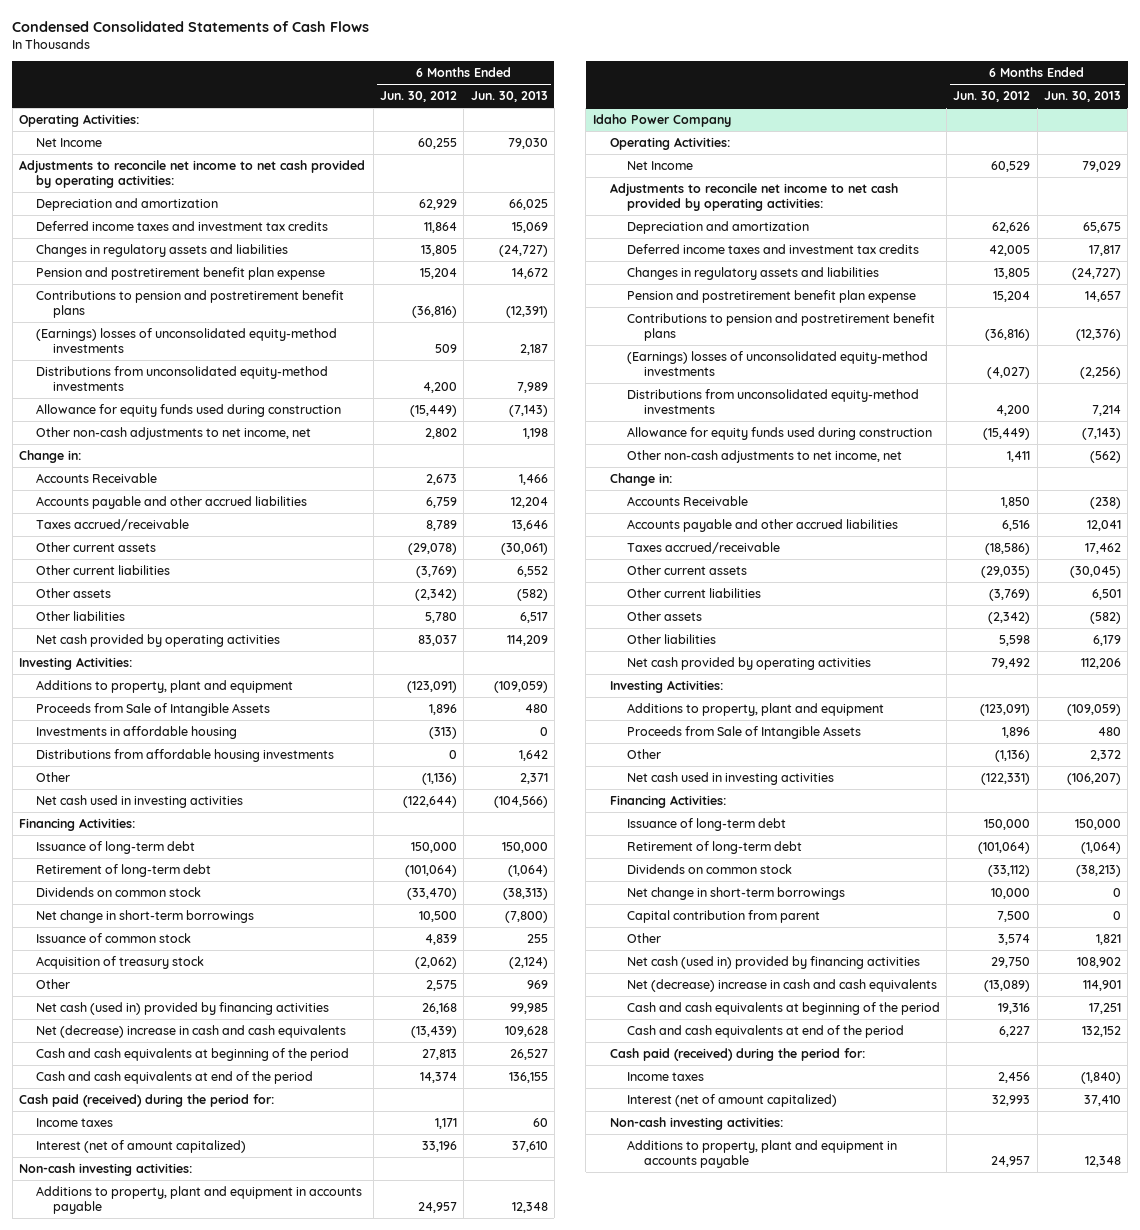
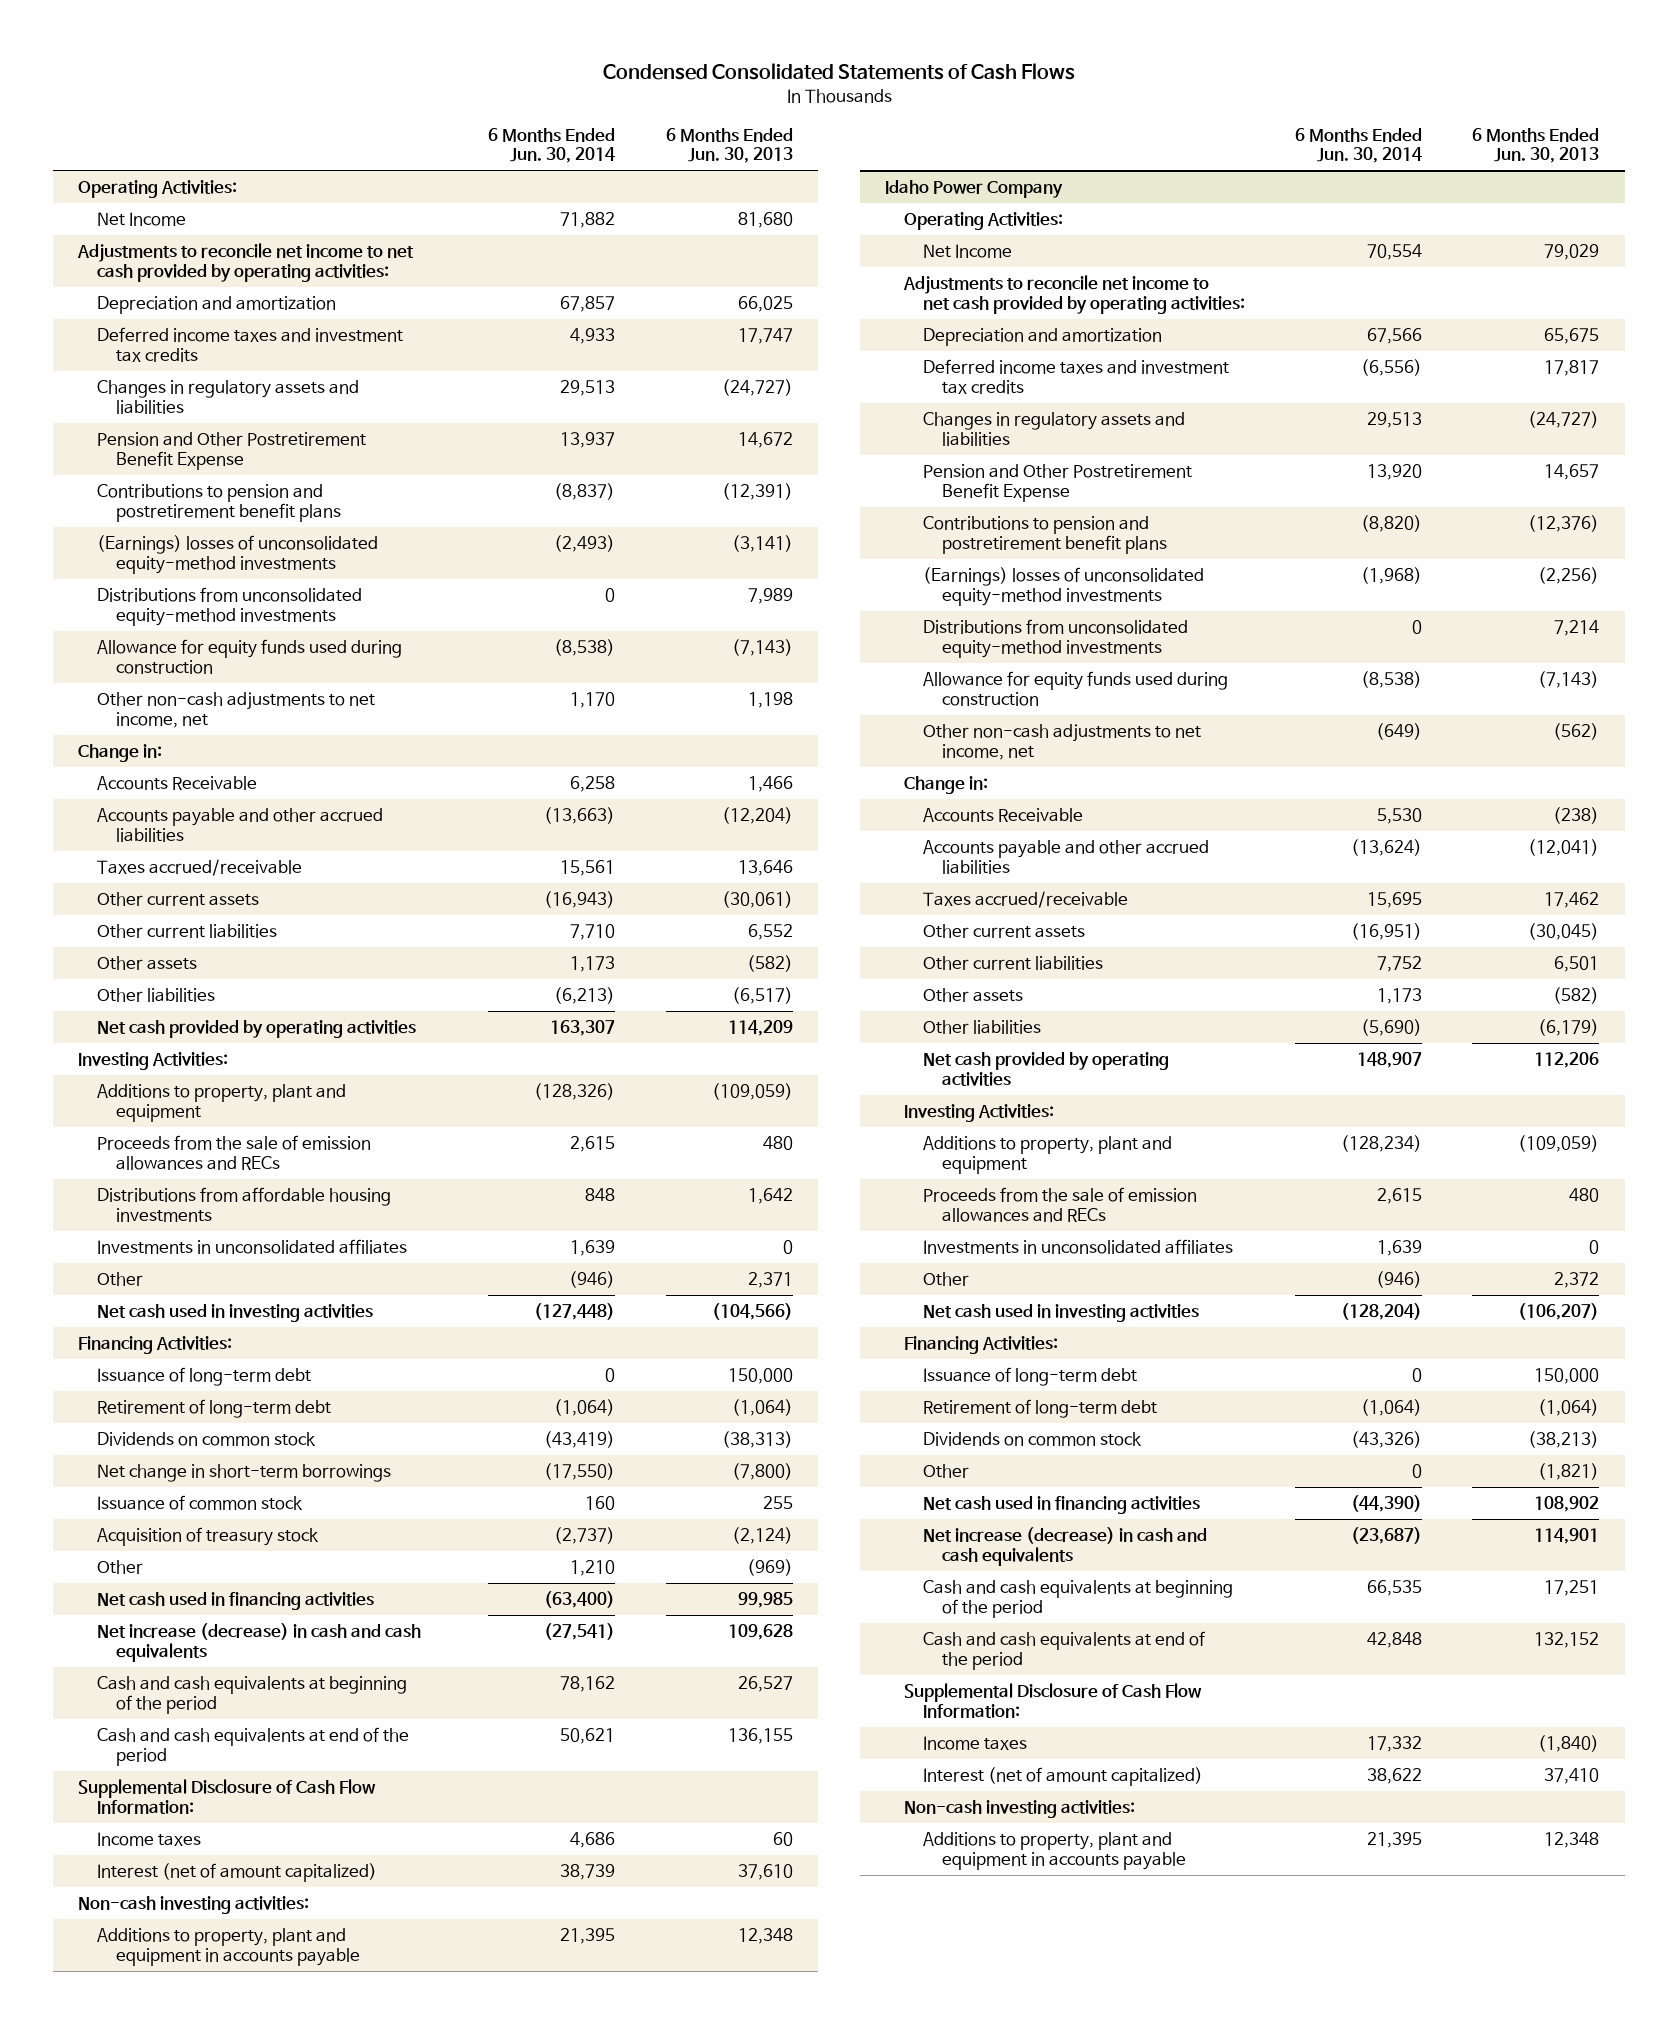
[380,91,458,103] Jun. 30, 2012 -> none
none -> [488,127,616,164] 6 Months Ended Jun. 30, 2014
[507,137,548,149] 79,030 -> [737,212,793,229] 81,680
[511,221,548,233] 15,069 -> [737,328,793,345] 17,747
[36,266,326,280] Pension and postretirement benefit plan expense -> [97,432,367,470] Pension and Other Postretirement Benefit Expense
[519,343,548,355] 2,187 -> [731,535,793,553] (3,141)
[510,496,548,508] 12,204 -> [721,807,793,825] (12,204)
[519,611,548,623] 6,517 -> [731,987,793,1005] (6,517)
[36,725,238,739] Investments in affordable housing -> none
[36,702,271,716] Proceeds from Sale of Intangible Assets -> [97,1135,372,1170] Proceeds from the sale of emission allowances and RECs
none -> [97,1239,408,1255] Investments in unconsolidated affiliates
[526,979,548,989] 969 -> [746,1559,793,1577] (969)
[36,1001,330,1015] Net cash (used in) provided by financing activities -> [97,1592,375,1611] Net cash used in financing activities
[36,1024,347,1038] Net (decrease) increase in cash and cash equivalents -> [97,1623,422,1662] Net increase (decrease) in cash and cash equivalents
[19,1093,275,1107] Cash paid (received) during the period for: -> none
none -> [78,1779,377,1814] Supplemental Disclosure of Cash Flow Information:
[626,289,916,303] Pension and postretirement benefit plan expense -> [922,464,1192,502] Pension and Other Postretirement Benefit Expense
[1087,519,1122,531] 12,041 -> [1528,839,1600,857] (12,041)
[1093,634,1122,646] 6,179 -> [1538,1019,1600,1037] (6,179)
[626,725,861,739] Proceeds from Sale of Intangible Assets -> [922,1187,1197,1222] Proceeds from the sale of emission allowances and RECs
none -> [922,1239,1233,1255] Investments in unconsolidated affiliates
[626,886,845,900] Net change in short-term borrowings -> none
[626,909,820,923] Capital contribution from parent -> none
[1096,933,1122,945] 1,821 -> [1538,1463,1600,1481] (1,821)
[626,955,920,969] Net cash (used in) provided by financing activities -> [922,1496,1200,1515] Net cash used in financing activities
[626,978,937,992] Net (decrease) increase in cash and cash equivalents -> [922,1527,1207,1566] Net increase (decrease) in cash and cash equivalents
[609,1047,865,1061] Cash paid (received) during the period for: -> none
none -> [903,1683,1202,1718] Supplemental Disclosure of Cash Flow Information:

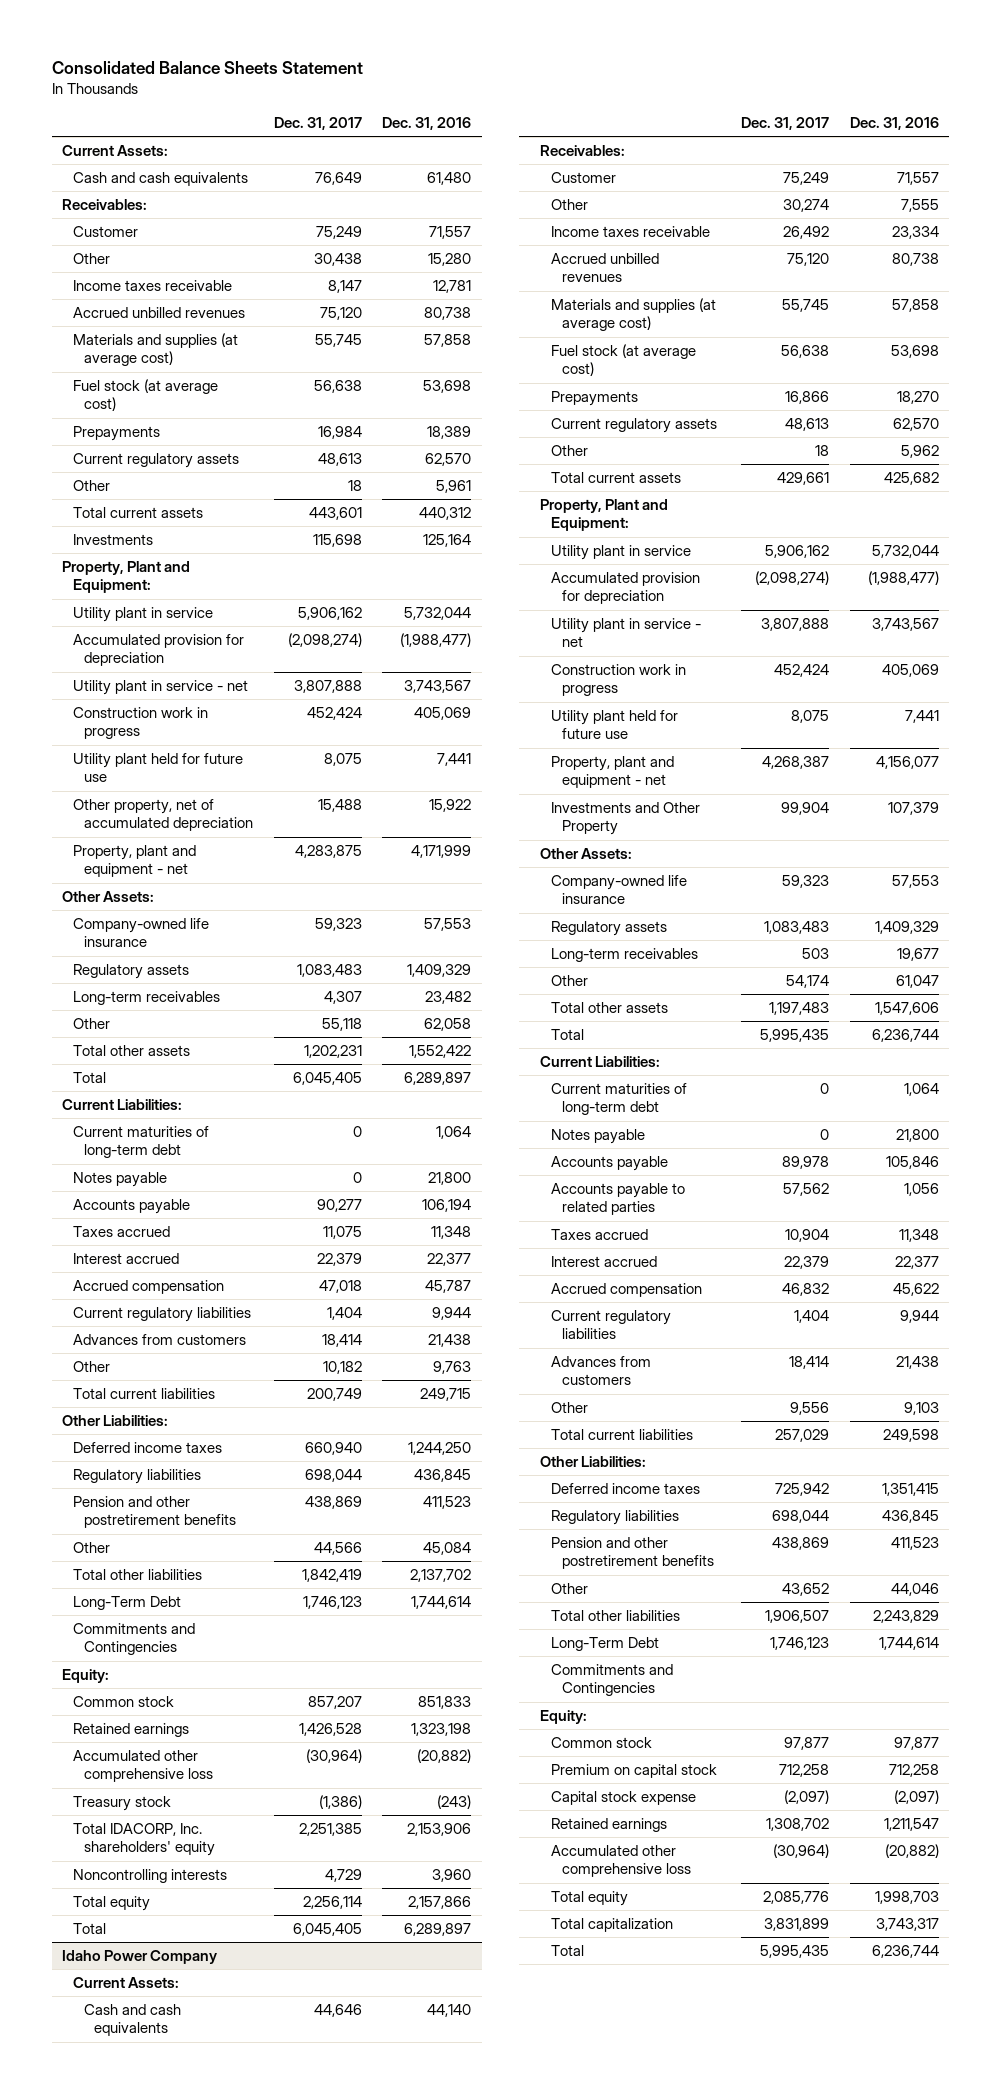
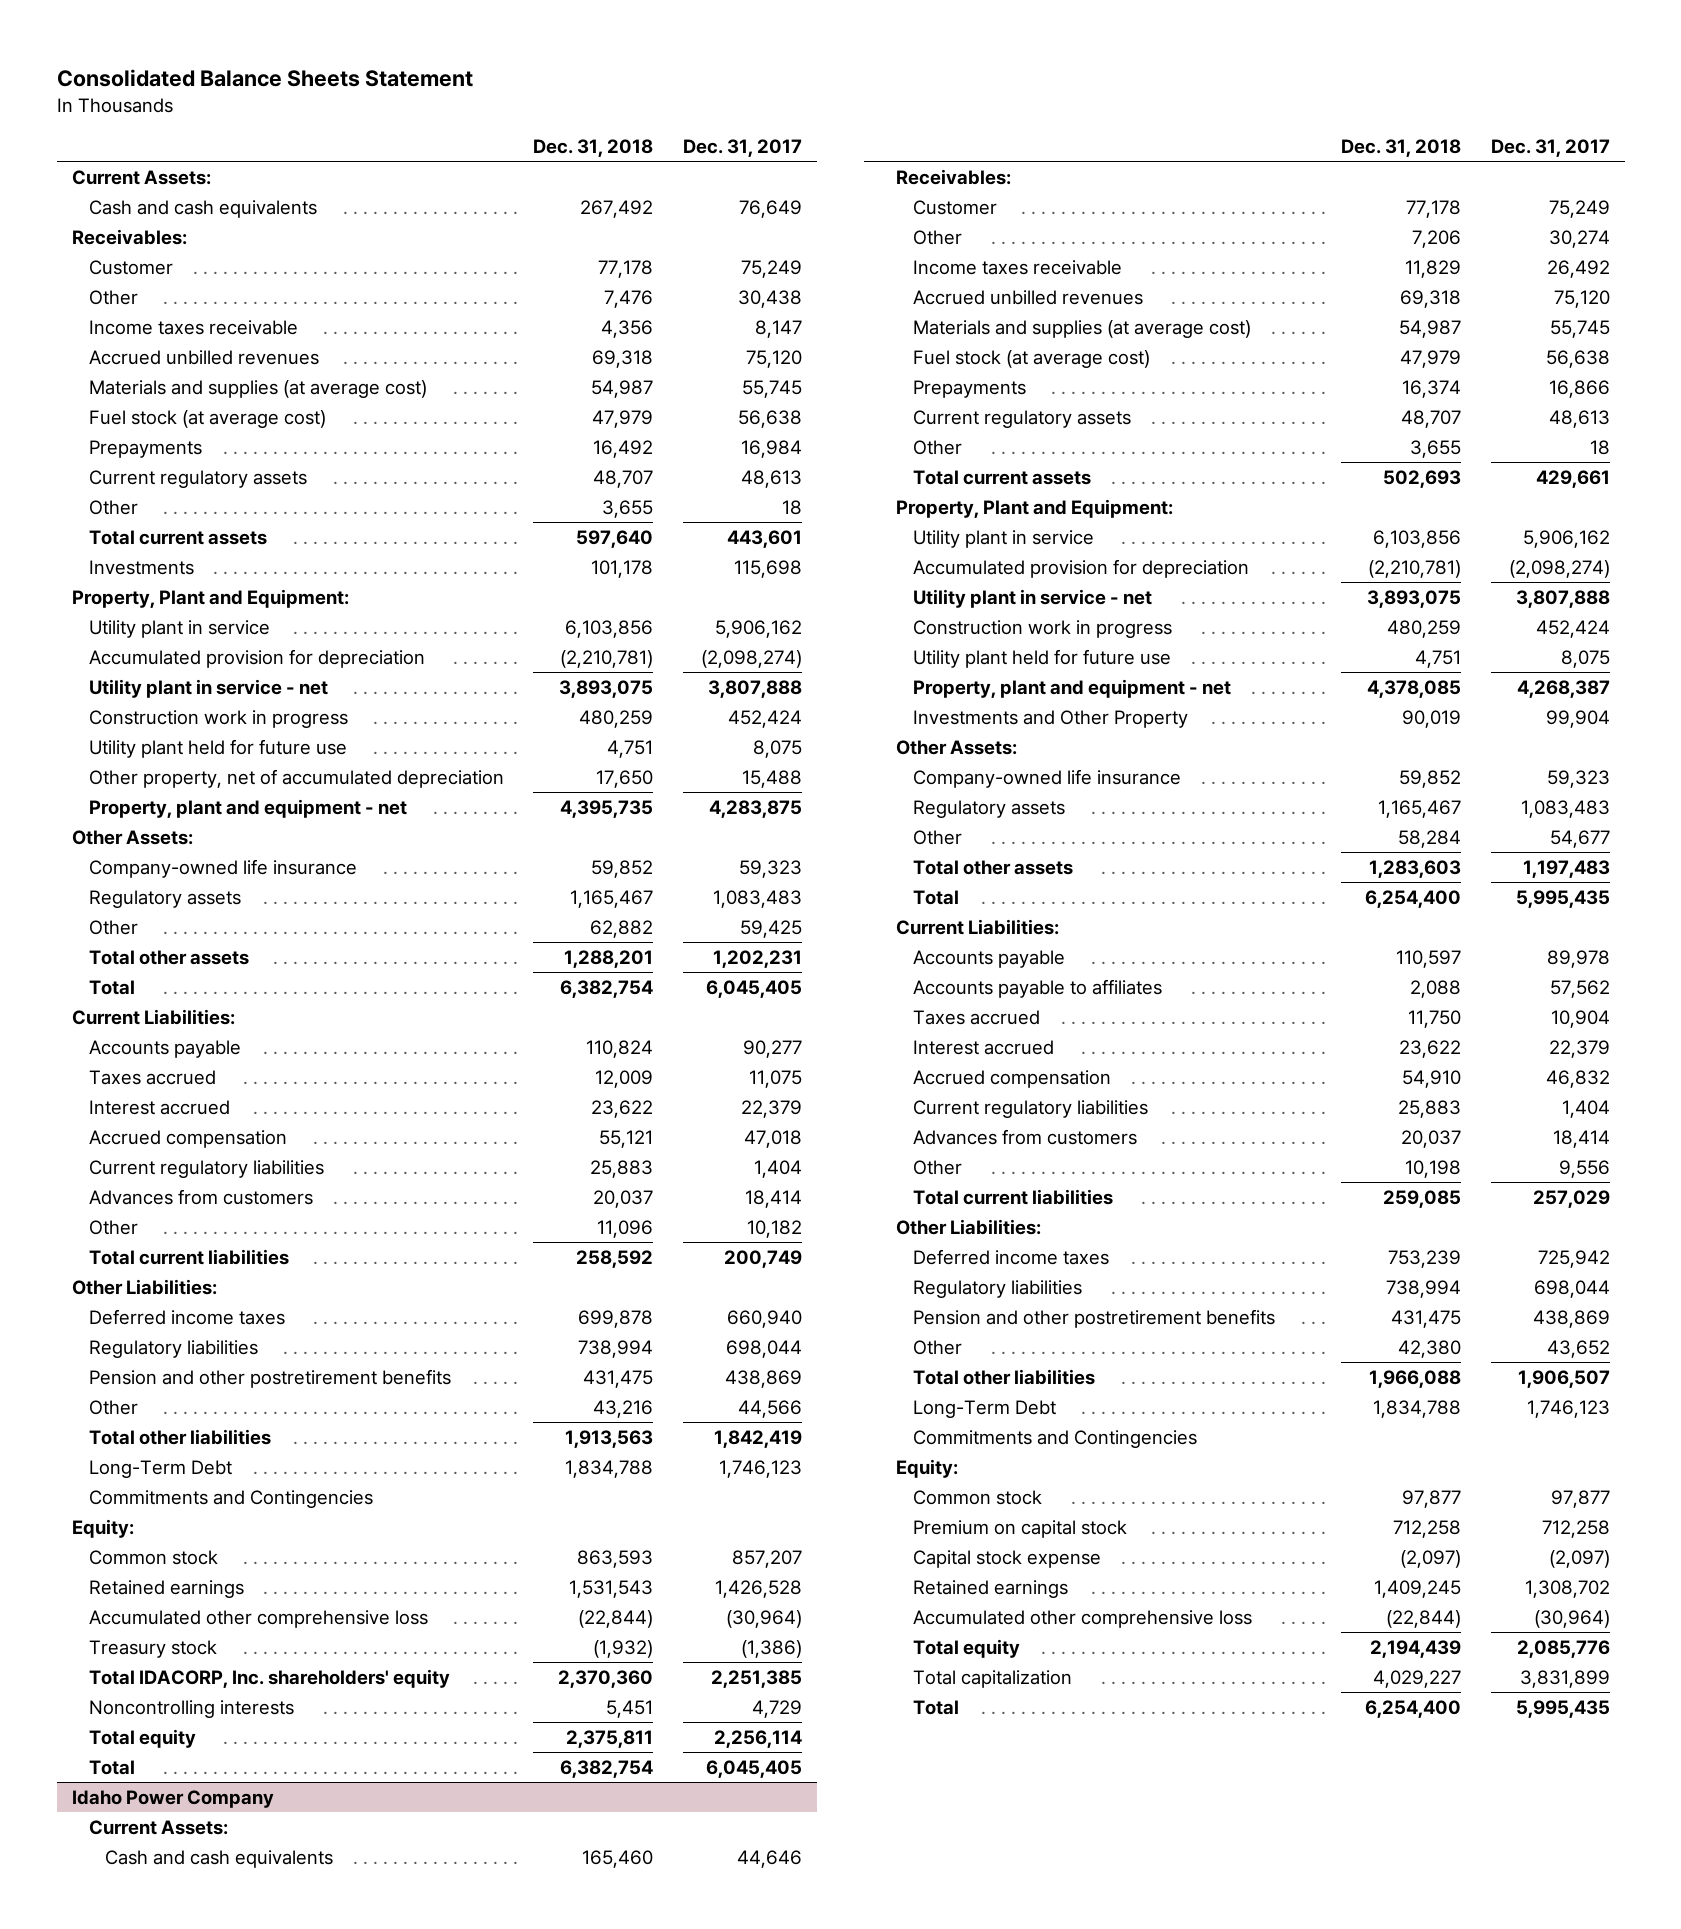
[382,117,472,131] Dec. 31, 2016 -> none
none -> [533,138,654,157] Dec. 31, 2018
[72,990,220,1005] Long-term receivables -> none
[321,1017,362,1031] 55,118 -> [740,919,803,938] 59,425
[72,1125,209,1159] Current maturities of long-term debt -> none
[72,1171,167,1187] Notes payable -> none
[550,947,698,962] Long-term receivables -> none
[785,974,829,988] 54,174 -> [1549,829,1610,848] 54,677
[550,1082,687,1116] Current maturities of long-term debt -> none
[550,1128,645,1144] Notes payable -> none
[550,1182,685,1216] Accounts payable to related parties -> [912,978,1162,998] Accounts payable to affiliates

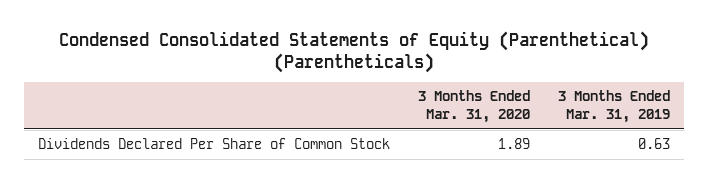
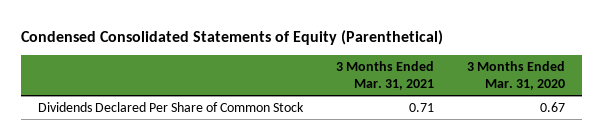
[58,30,649,73] Condensed Consolidated Statements of Equity (Parenthetical) (Parentheticals) -> [21,30,444,46] Condensed Consolidated Statements of Equity (Parenthetical)
[557,90,670,124] 3 Months Ended Mar. 31, 2019 -> none
none -> [336,61,435,91] 3 Months Ended Mar. 31, 2021
[497,138,530,150] 1.89 -> [540,101,566,112] 0.67

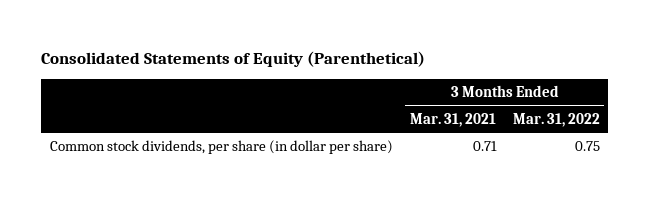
[21,30,444,46] Condensed Consolidated Statements of Equity (Parenthetical) -> [41,51,426,68] Consolidated Statements of Equity (Parenthetical)
[467,61,566,91] 3 Months Ended Mar. 31, 2020 -> none
none -> [512,112,600,127] Mar. 31, 2022
[37,101,304,112] Dividends Declared Per Share of Common Stock -> [49,140,393,155] Common stock dividends, per share (in dollar per share)

